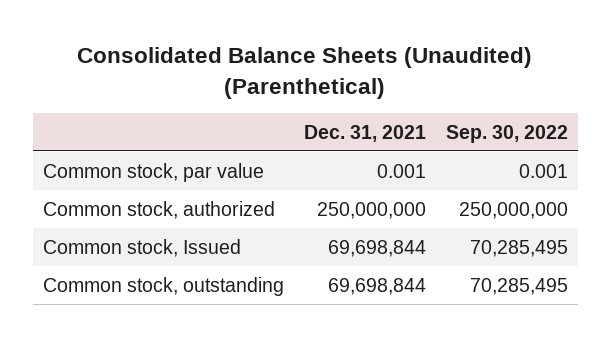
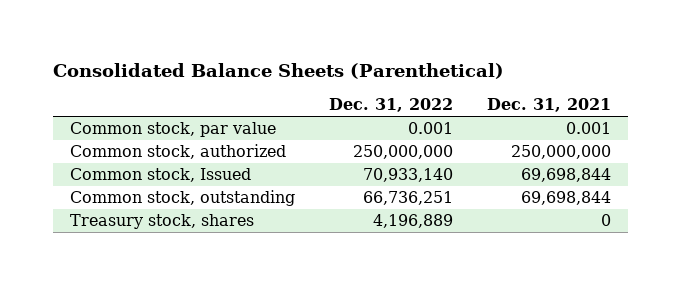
[77,47,533,99] Consolidated Balance Sheets (Unaudited) (Parenthetical) -> [52,63,504,80] Consolidated Balance Sheets (Parenthetical)
[445,124,568,143] Sep. 30, 2022 -> none
none -> [329,98,454,113] Dec. 31, 2022
none -> [69,214,254,230] Treasury stock, shares

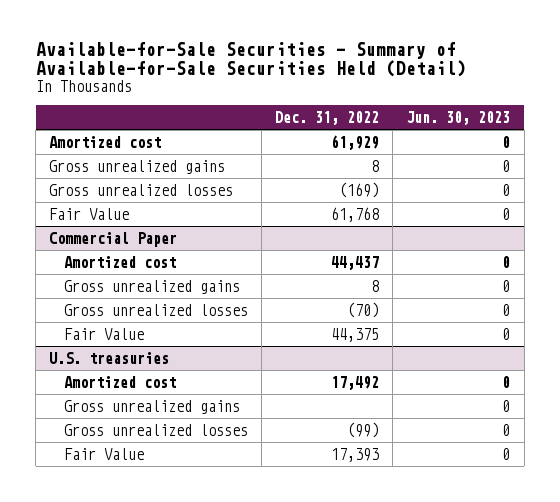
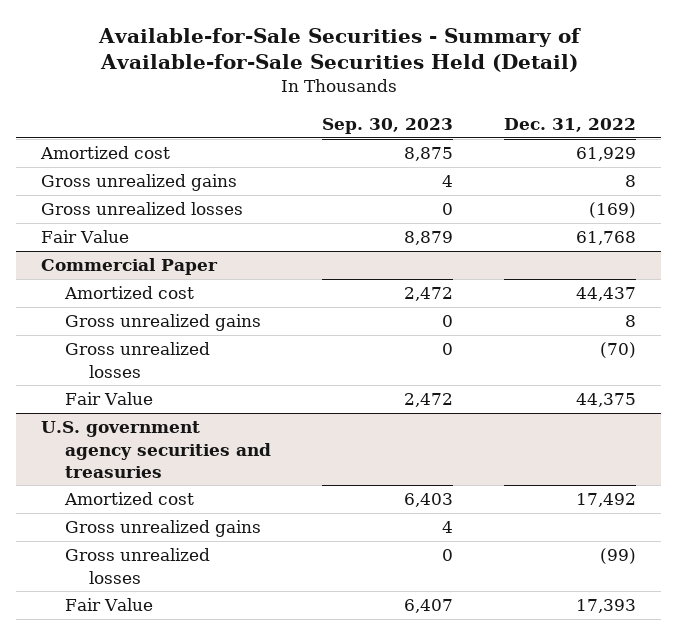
[406,111,511,126] Jun. 30, 2023 -> none
none -> [322,117,454,134] Sep. 30, 2023
[49,351,170,364] U.S. treasuries -> [41,421,272,478] U.S. government agency securities and treasuries

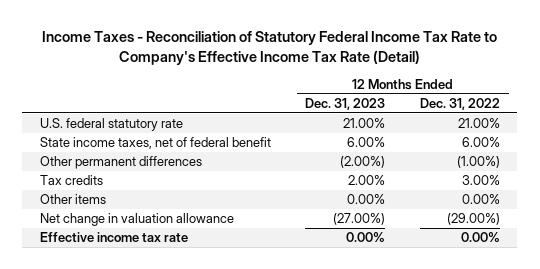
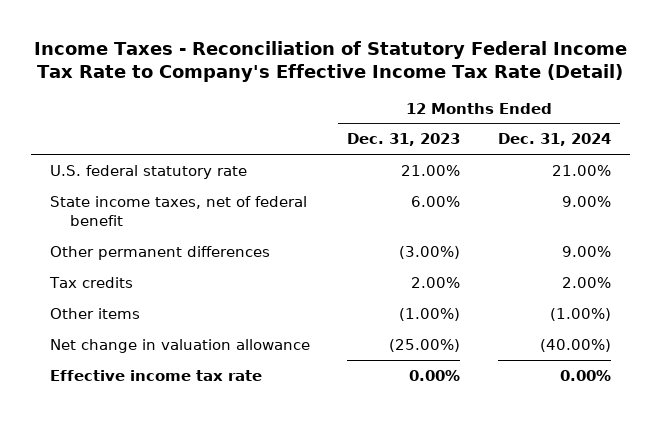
[420,97,501,110] Dec. 31, 2022 -> none
none -> [497,133,611,147] Dec. 31, 2024
[340,156,386,169] (2.00%) -> [399,245,461,259] (3.00%)
[347,194,386,205] 0.00% -> [399,307,461,321] (1.00%)
[333,213,386,226] (27.00%) -> [389,338,461,352] (25.00%)

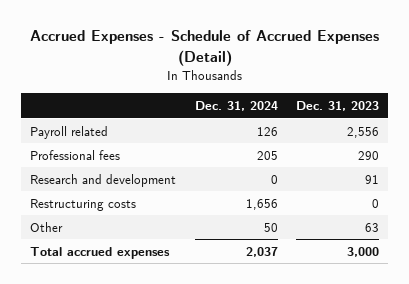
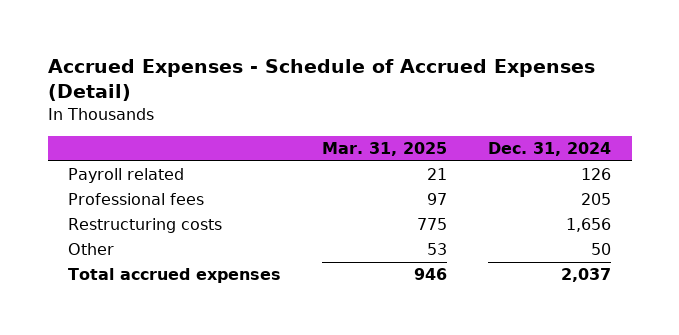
[296,100,380,111] Dec. 31, 2023 -> none
none -> [322,142,448,157] Mar. 31, 2025
[30,173,177,187] Research and development -> none

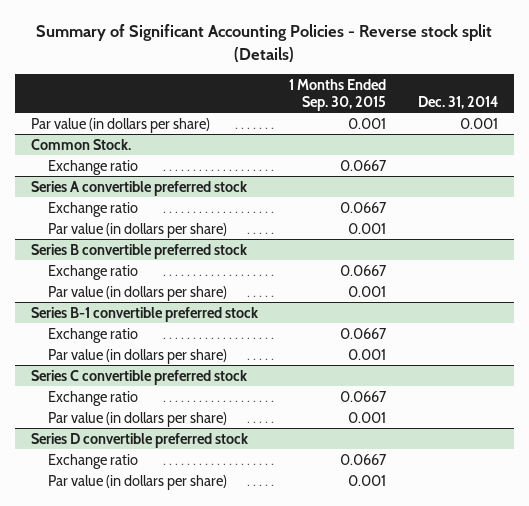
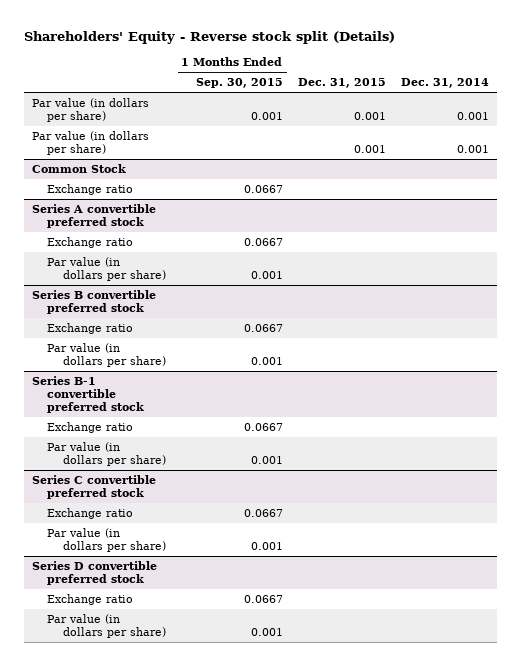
[36,24,493,62] Summary of Significant Accounting Policies - Reverse stock split (Details) -> [23,31,395,45] Shareholders' Equity - Reverse stock split (Details)
none -> [298,78,387,89] Dec. 31, 2015
none -> [31,131,149,156] Par value (in dollars per share)
[30,138,131,150] Common Stock. -> [31,164,126,174] Common Stock

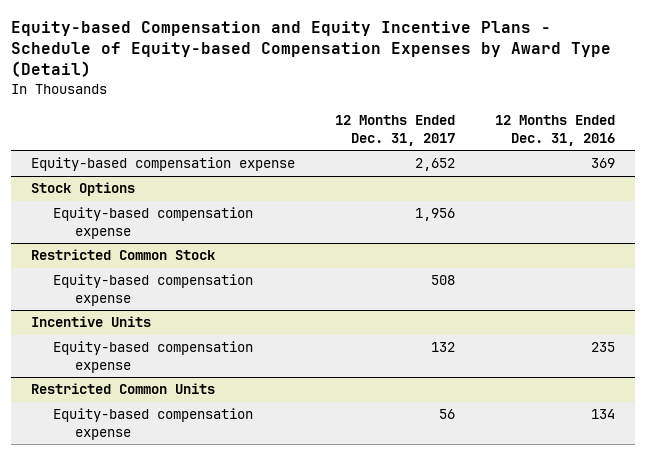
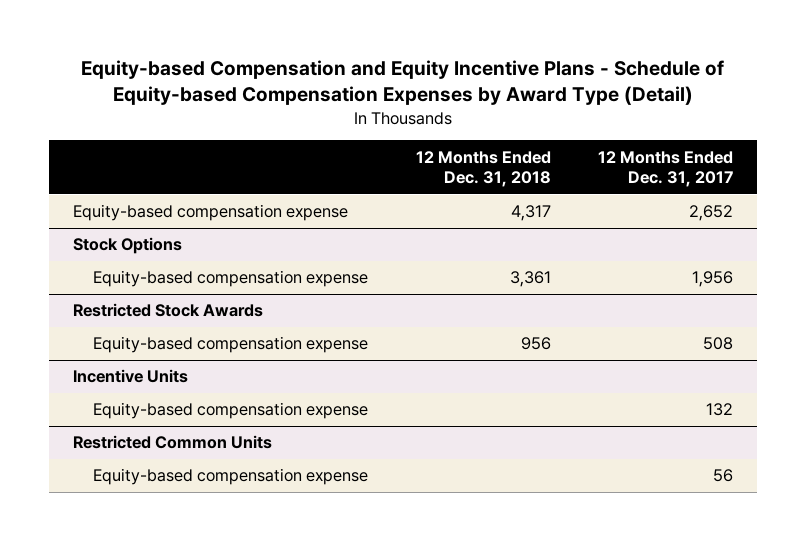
[495,115,616,146] 12 Months Ended Dec. 31, 2016 -> none
none -> [415,150,551,188] 12 Months Ended Dec. 31, 2018
[31,249,216,261] Restricted Common Stock -> [72,303,263,318] Restricted Stock Awards

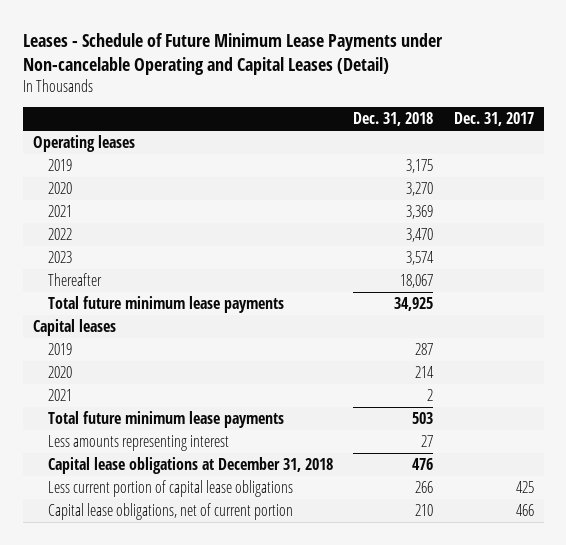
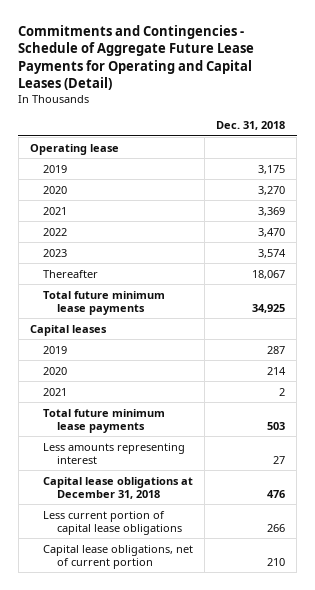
[22,32,443,75] Leases - Schedule of Future Minimum Lease Payments under Non-cancelable Operating and Capital Leases (Detail) -> [18,24,255,91] Commitments and Contingencies - Schedule of Aggregate Future Lease Payments for Operating and Capital Leases (Detail)
[453,112,534,127] Dec. 31, 2017 -> none
[32,134,135,152] Operating leases -> [29,143,119,155] Operating lease

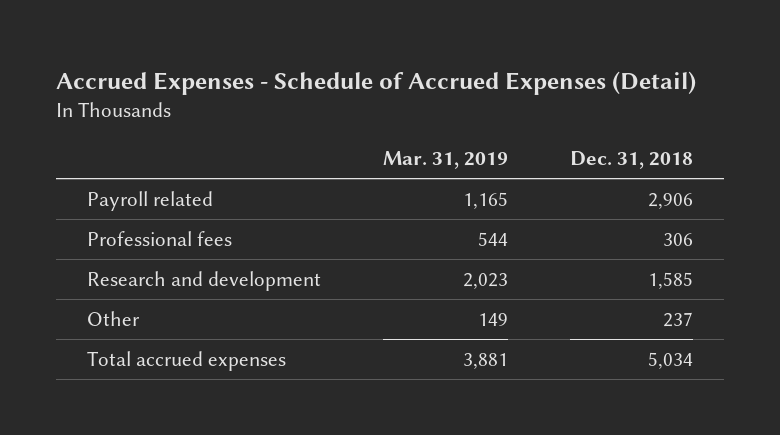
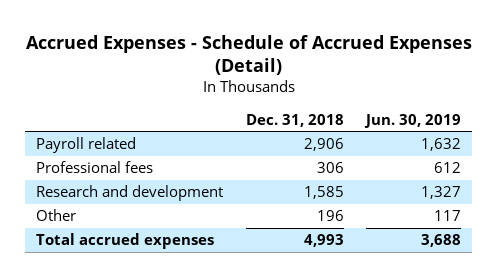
[383,151,509,170] Mar. 31, 2019 -> none
none -> [364,113,462,128] Jun. 30, 2019
[663,311,694,327] 237 -> [316,210,344,222] 196
[648,351,694,369] 5,034 -> [303,234,344,248] 4,993

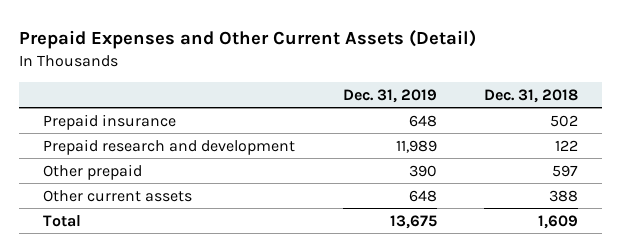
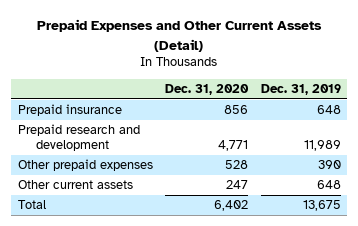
[484,88,579,103] Dec. 31, 2018 -> none
none -> [165,83,250,95] Dec. 31, 2020
[43,163,143,180] Other prepaid -> [17,159,153,172] Other prepaid expenses

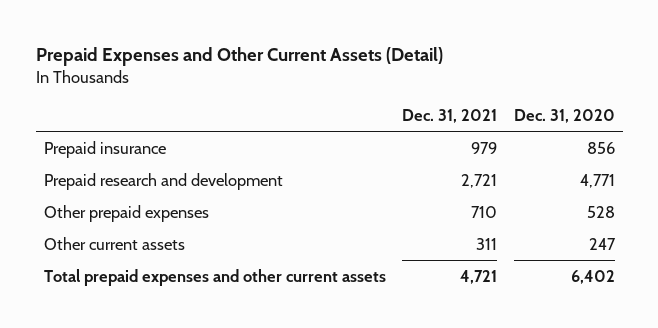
[260,83,341,95] Dec. 31, 2019 -> none
none -> [402,108,498,123] Dec. 31, 2021
[17,200,46,210] Total -> [43,268,386,286] Total prepaid expenses and other current assets

